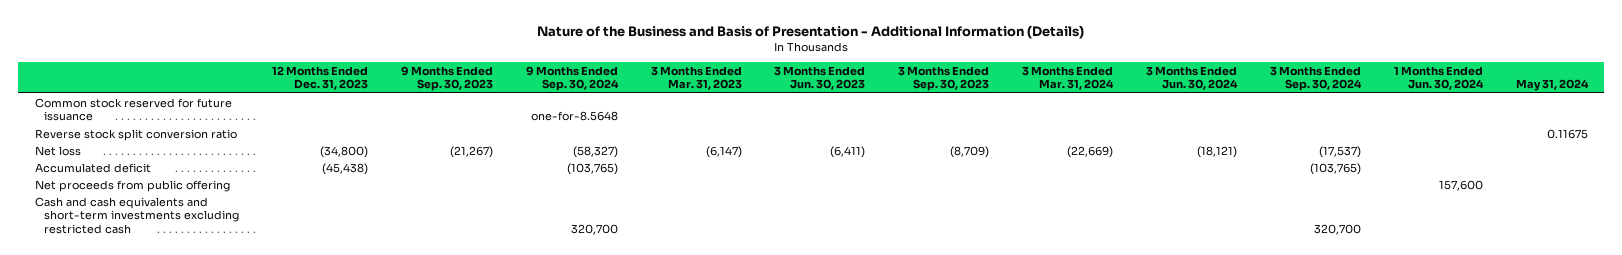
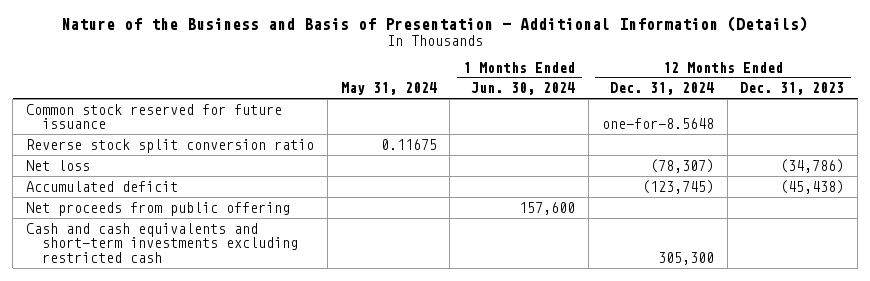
[400,65,493,92] 9 Months Ended Sep. 30, 2023 -> none
[525,65,619,92] 9 Months Ended Sep. 30, 2024 -> none
[650,65,742,91] 3 Months Ended Mar. 31, 2023 -> none
[774,65,866,91] 3 Months Ended Jun. 30, 2023 -> none
[898,65,990,92] 3 Months Ended Sep. 30, 2023 -> none
[1022,65,1115,91] 3 Months Ended Mar. 31, 2024 -> none
[1146,65,1239,91] 3 Months Ended Jun. 30, 2024 -> none
[1269,65,1362,92] 3 Months Ended Sep. 30, 2024 -> none
none -> [609,82,714,96] Dec. 31, 2024
[320,145,369,158] (34,800) -> [780,158,845,173] (34,786)

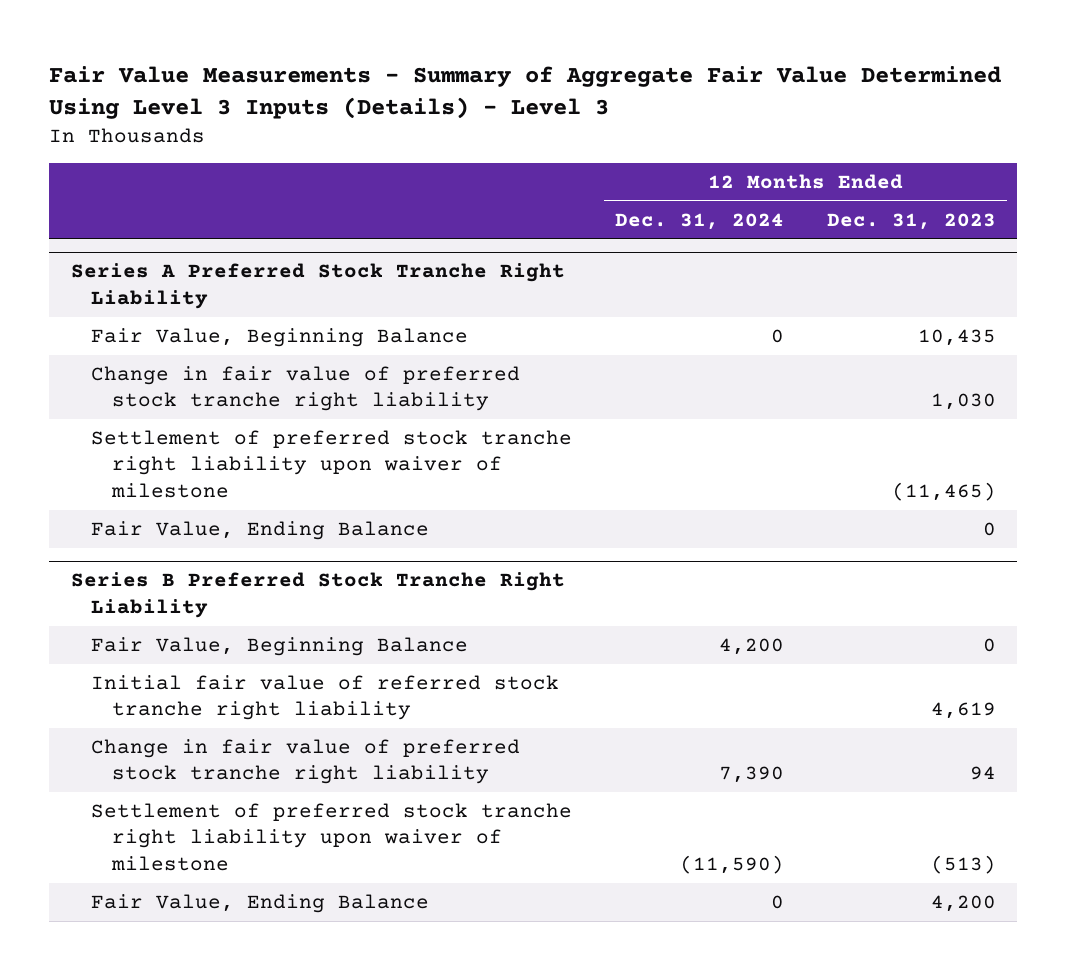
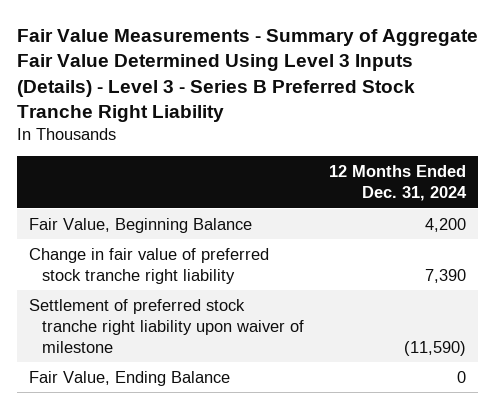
[49,65,1002,120] Fair Value Measurements - Summary of Aggregate Fair Value Determined Using Level 3 Inputs (Details) - Level 3 -> [16,28,478,122] Fair Value Measurements - Summary of Aggregate Fair Value Determined Using Level 3 Inputs (Details) - Level 3 - Series B Preferred Stock Tranche Right Liability
[827,212,997,230] Dec. 31, 2023 -> none
[70,263,565,309] Series A Preferred Stock Tranche Right Liability -> none
[91,327,469,347] Fair Value, Beginning Balance -> none
[91,365,521,412] Change in fair value of preferred stock tranche right liability -> none
[91,429,573,499] Settlement of preferred stock tranche right liability upon waiver of milestone -> none
[91,520,430,540] Fair Value, Ending Balance -> none
[70,572,565,618] Series B Preferred Stock Tranche Right Liability -> none
[91,674,560,721] Initial fair value of referred stock tranche right liability -> none

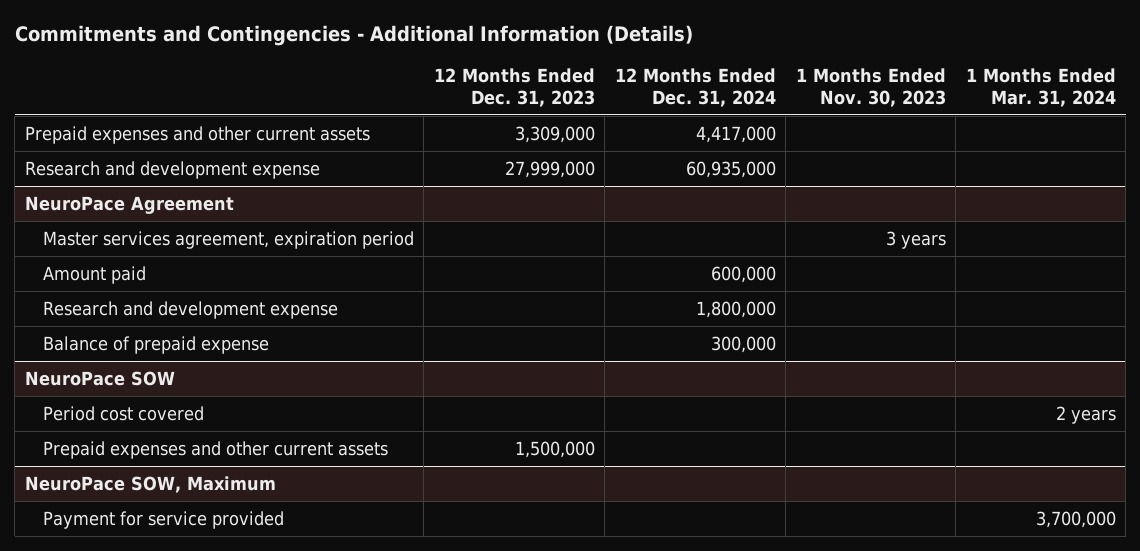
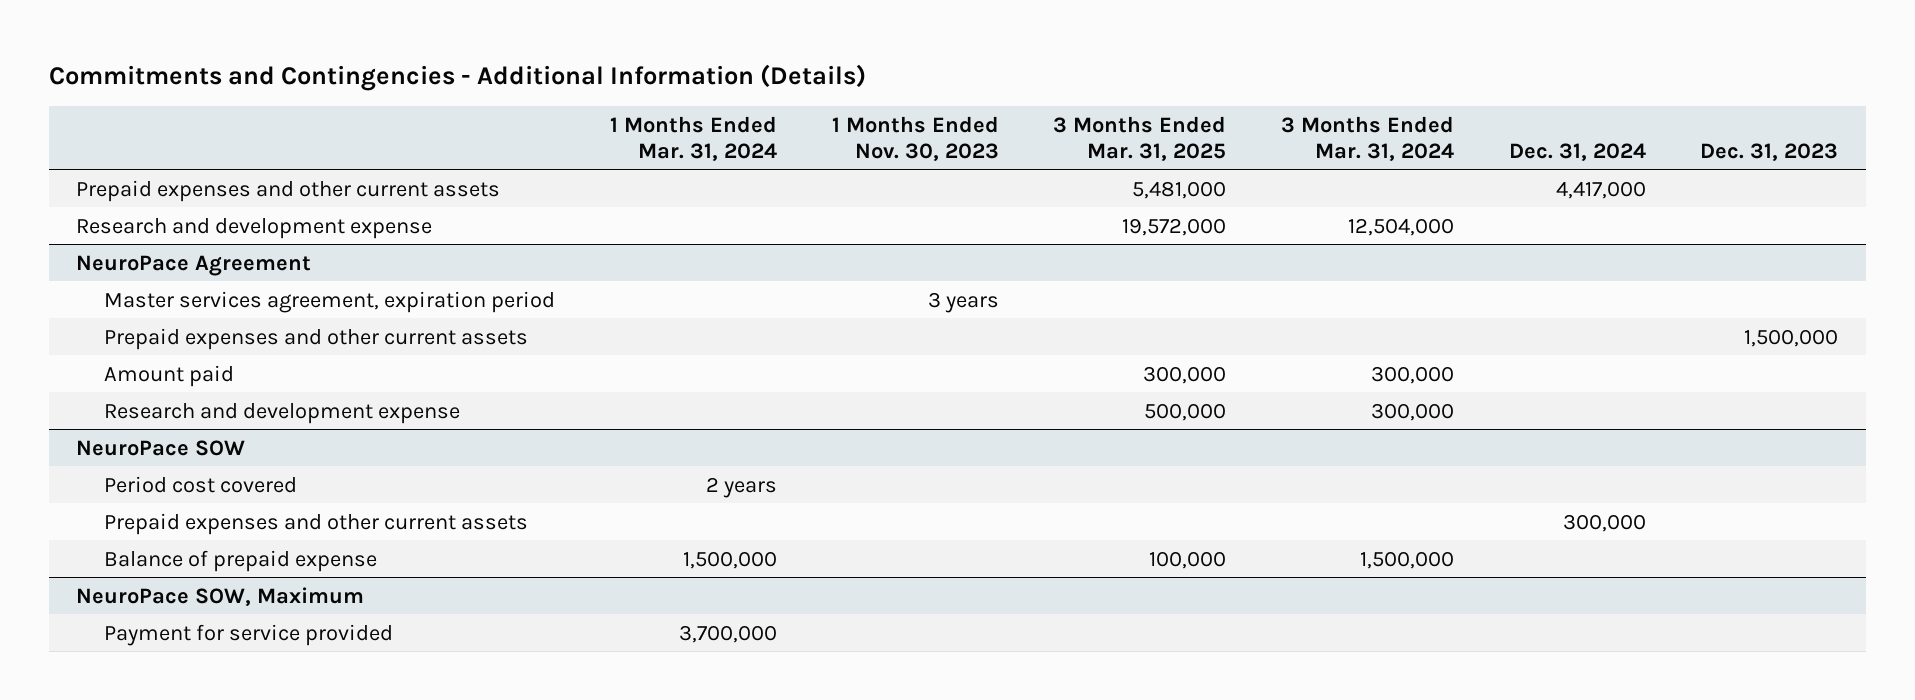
[433,68,595,107] 12 Months Ended Dec. 31, 2023 -> none
[614,68,776,107] 12 Months Ended Dec. 31, 2024 -> none
none -> [1053,115,1227,161] 3 Months Ended Mar. 31, 2025
none -> [1280,115,1454,161] 3 Months Ended Mar. 31, 2024
none -> [1508,142,1646,161] Dec. 31, 2024
none -> [1700,142,1839,161] Dec. 31, 2023
none -> [104,327,529,350] Prepaid expenses and other current assets
[42,335,269,354] Balance of prepaid expense -> none
none -> [104,549,378,572] Balance of prepaid expense

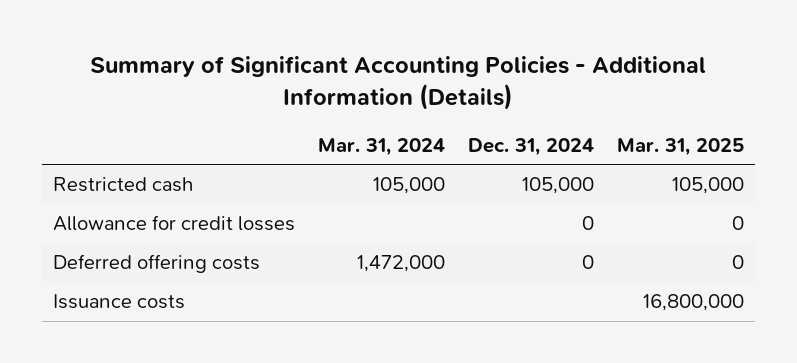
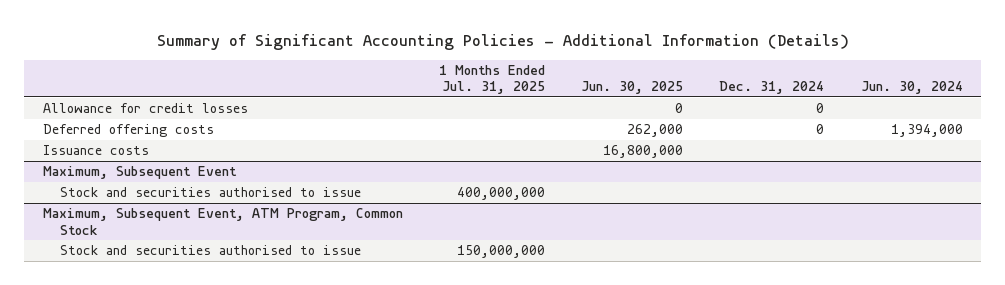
[317,137,445,156] Mar. 31, 2024 -> none
[616,137,744,156] Mar. 31, 2025 -> none
none -> [438,64,545,95] 1 Months Ended Jul. 31, 2025
none -> [581,81,684,95] Jun. 30, 2025
none -> [860,81,963,95] Jun. 30, 2024
[52,177,193,193] Restricted cash -> none
none -> [42,166,237,180] Maximum, Subsequent Event
none -> [59,187,361,198] Stock and securities authorised to issue
none -> [42,208,403,235] Maximum, Subsequent Event, ATM Program, Common Stock
none -> [59,245,361,256] Stock and securities authorised to issue

